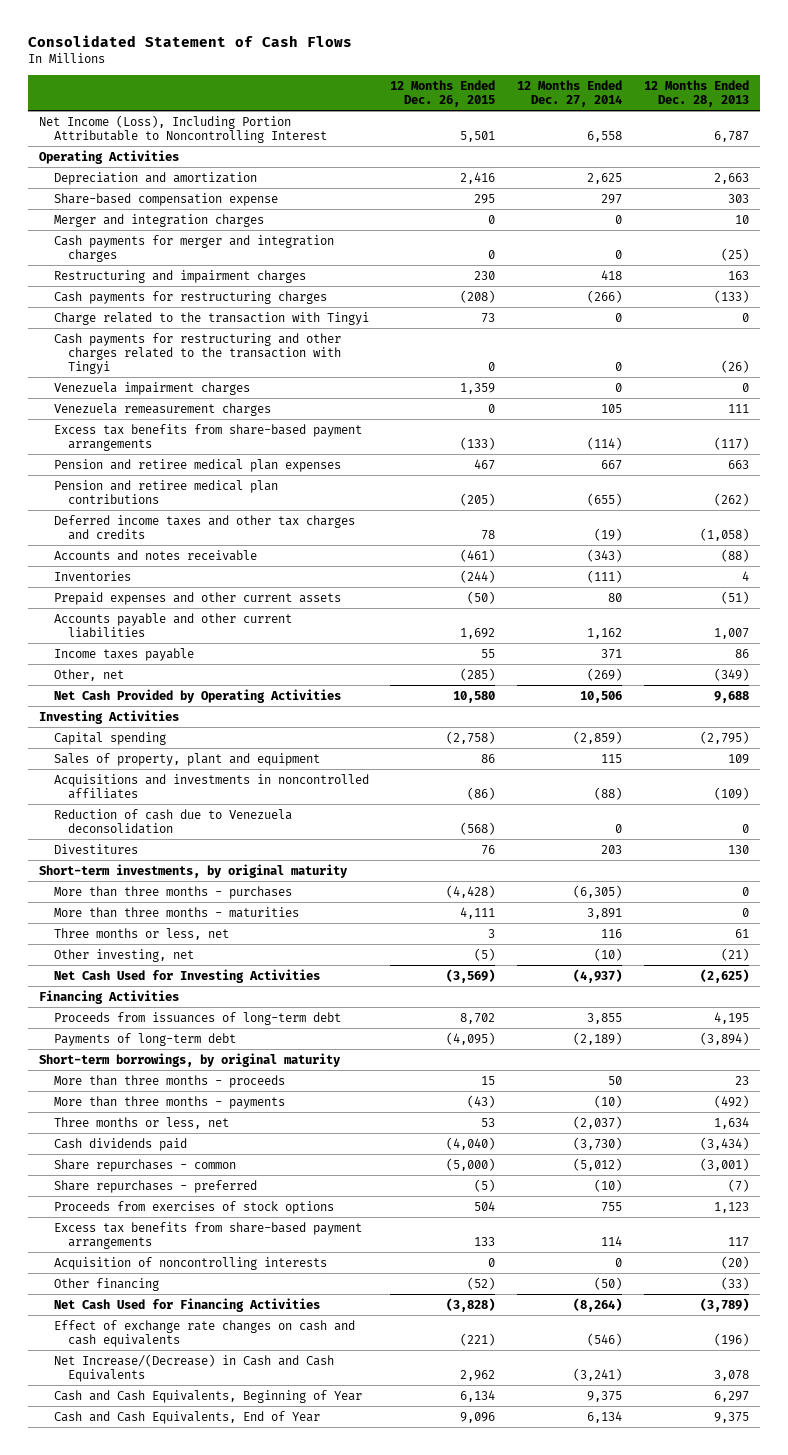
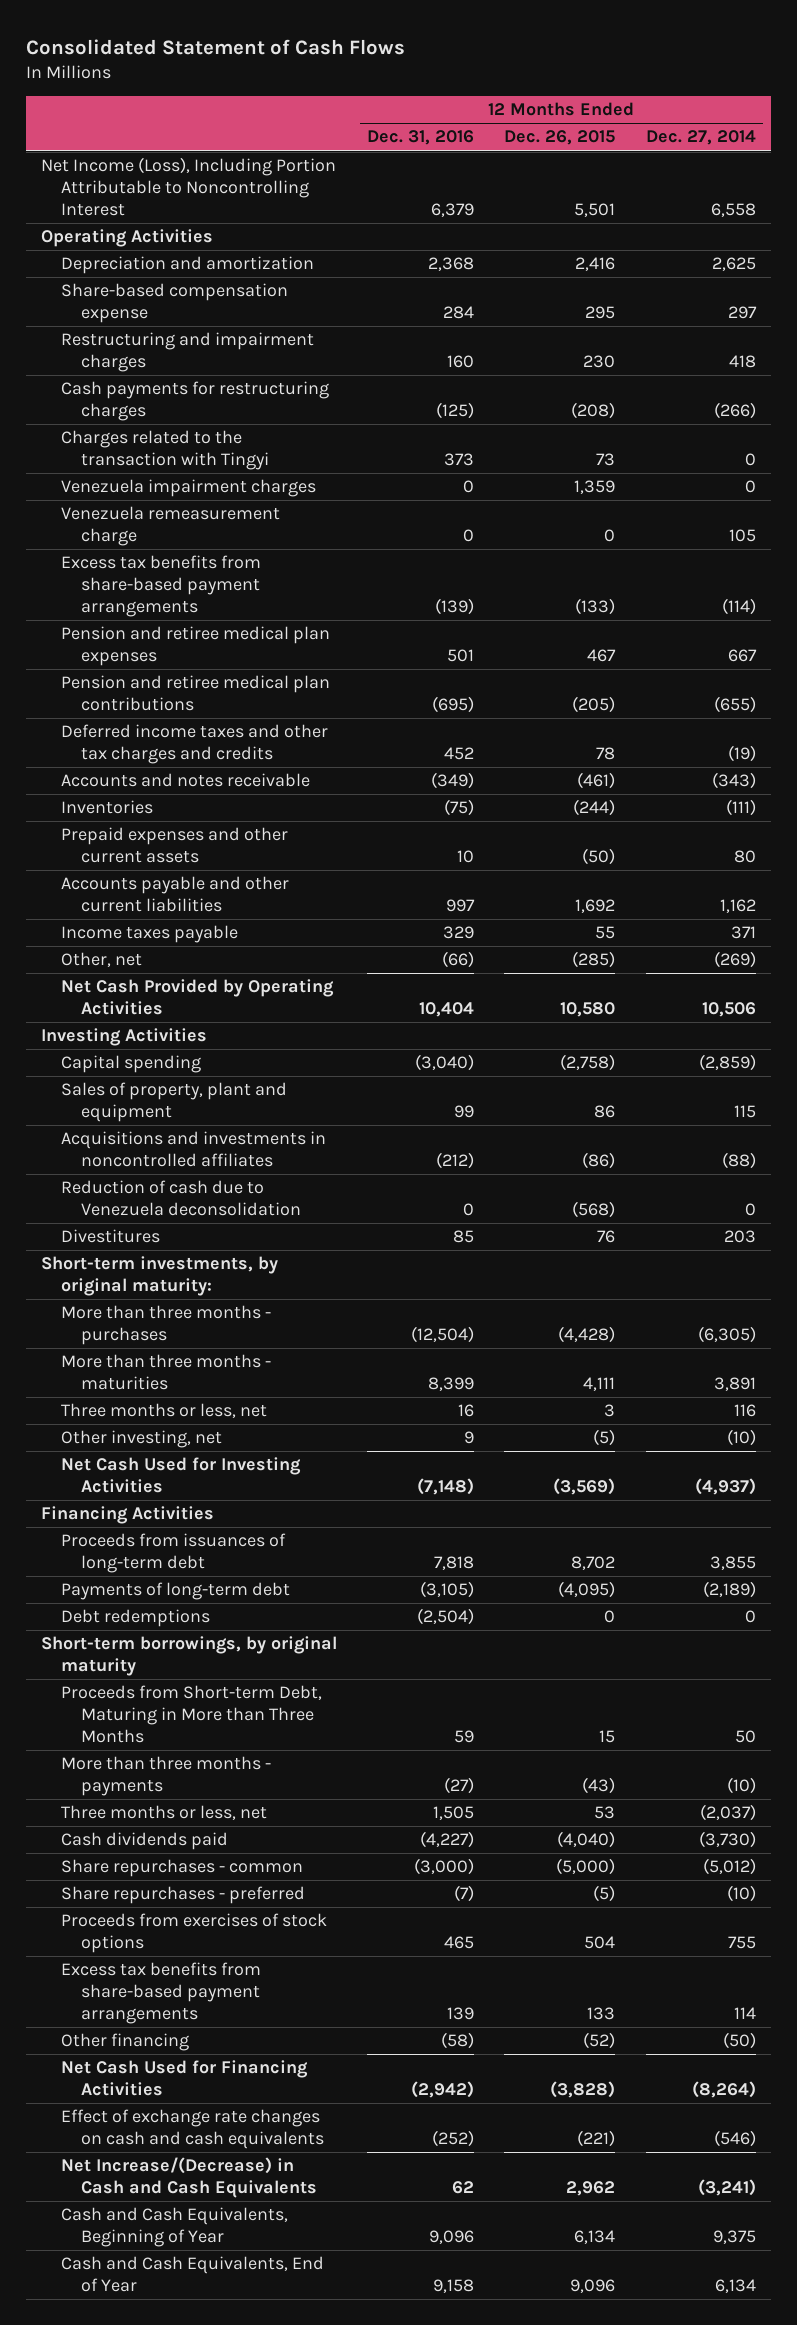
[643,79,749,107] 12 Months Ended Dec. 28, 2013 -> none
none -> [367,130,475,146] Dec. 31, 2016
[53,213,264,227] Merger and integration charges -> none
[53,234,334,262] Cash payments for merger and integration charges -> none
[53,332,342,374] Cash payments for restructuring and other charges related to the transaction with Tingyi -> none
[53,311,369,325] Charge related to the transaction with Tingyi -> [60,430,269,471] Charges related to the transaction with Tingyi
[53,402,271,416] Venezuela remeasurement charges -> [60,506,280,547] Venezuela remeasurement charge
[38,863,348,878] Short-term investments, by original maturity -> [41,1256,279,1297] Short-term investments, by original maturity:
none -> [60,1609,210,1628] Debt redemptions
[53,1074,285,1088] More than three months - proceeds -> [60,1685,322,1744] Proceeds from Short-term Debt, Maturing in More than Three Months
[53,1256,327,1270] Acquisition of noncontrolling interests -> none

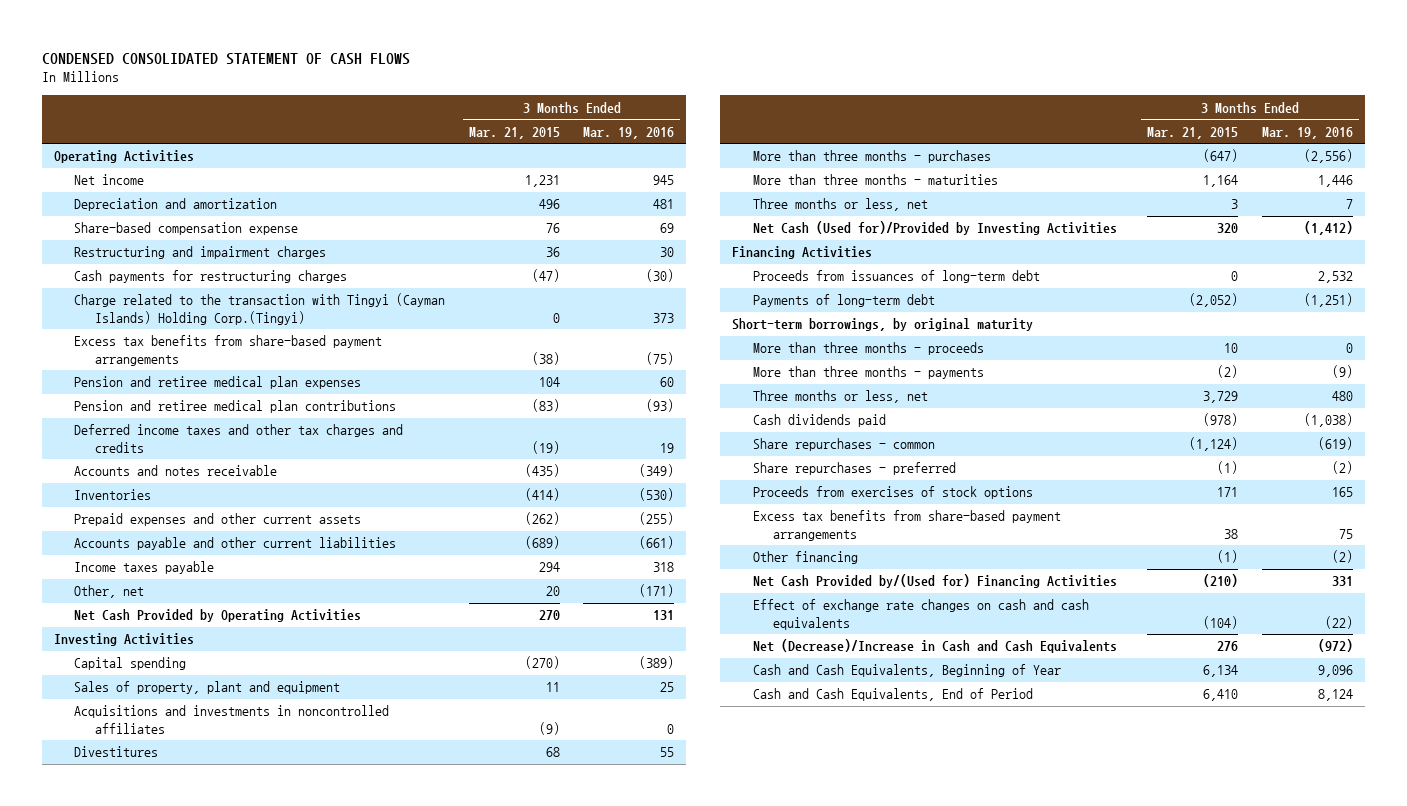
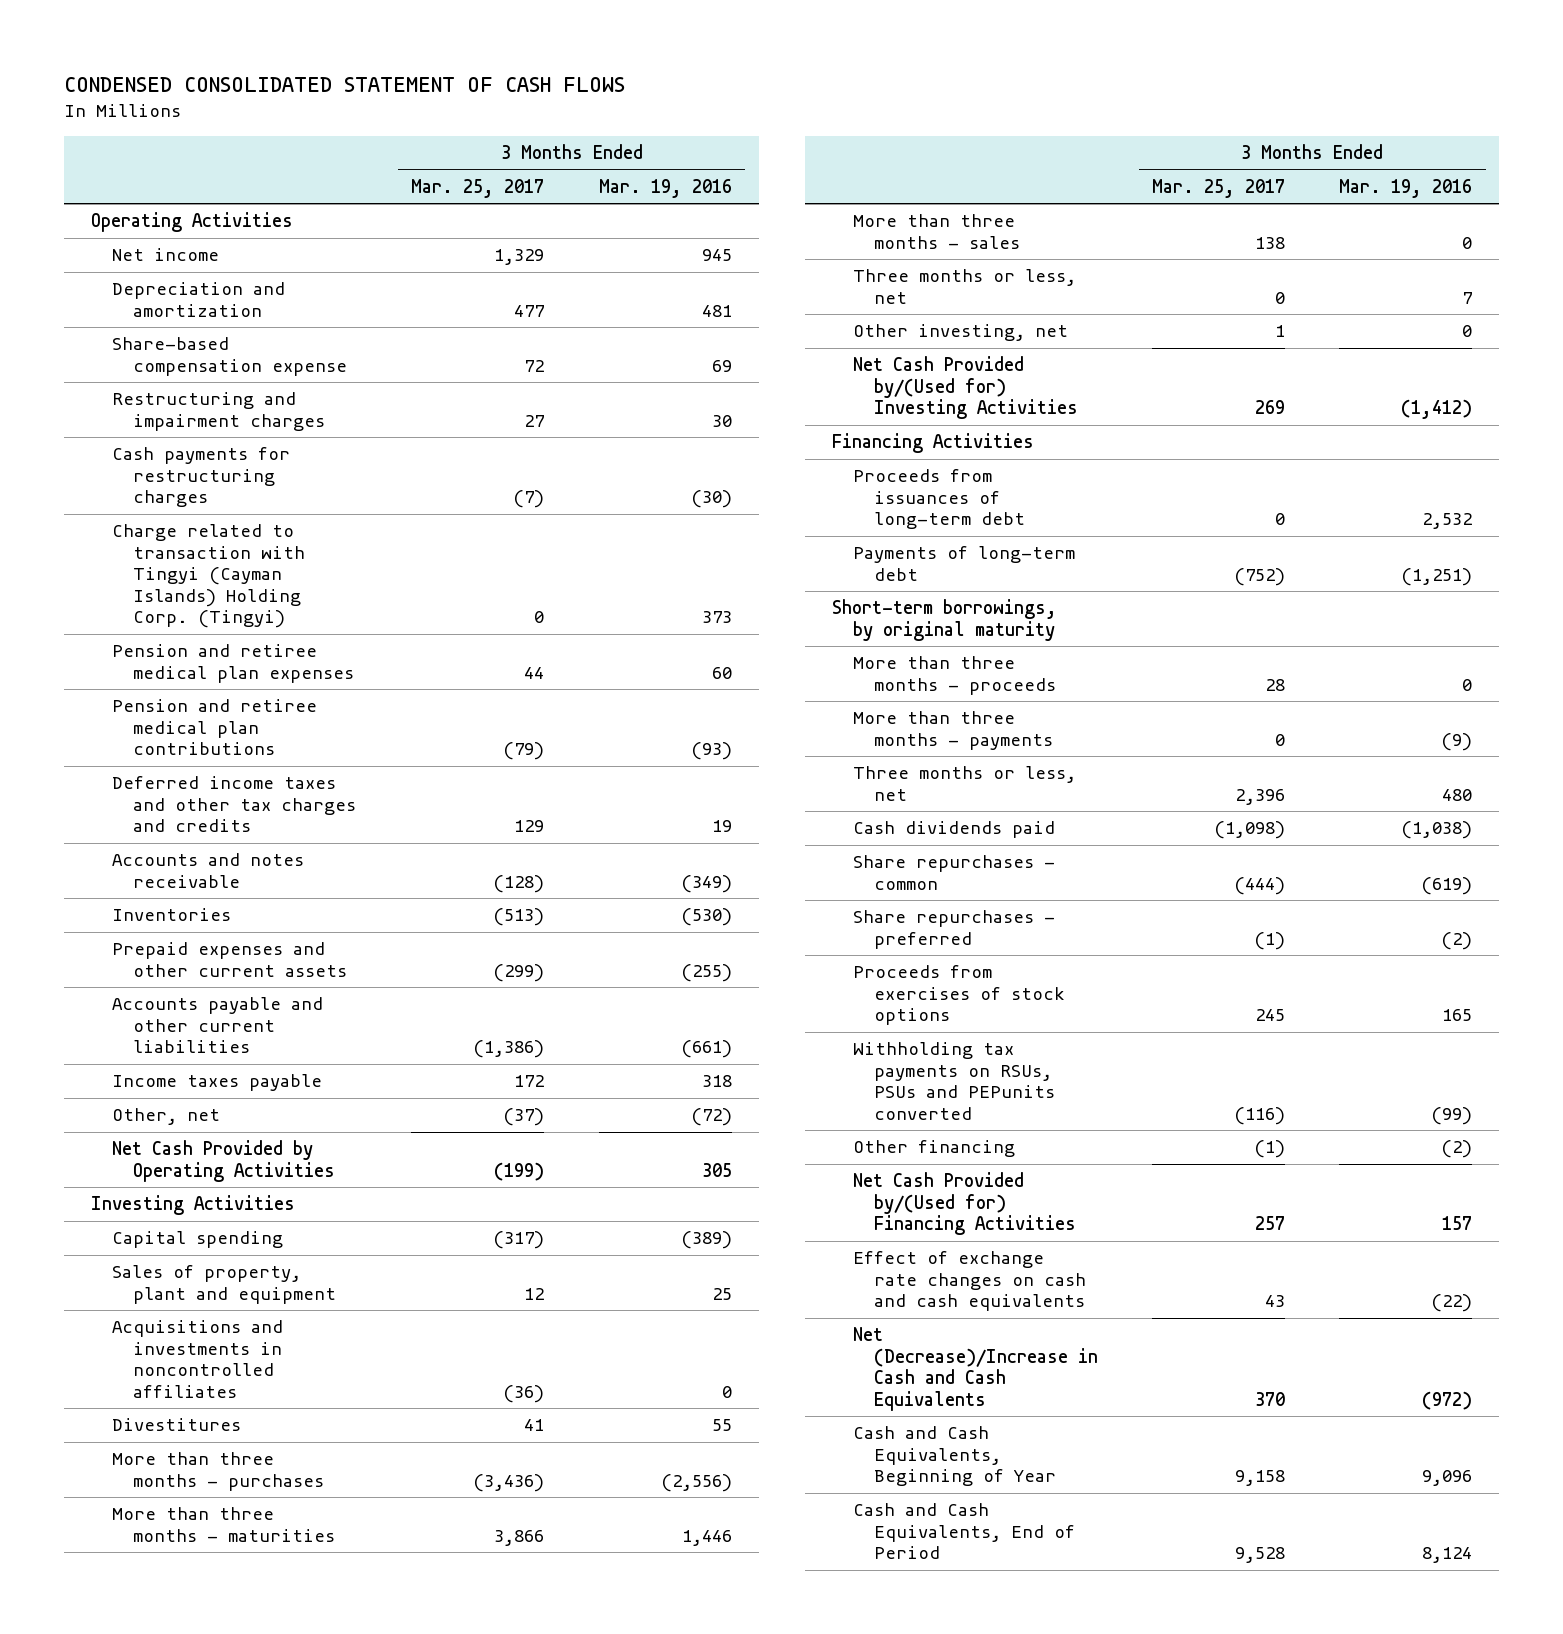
[468,126,560,139] Mar. 21, 2015 -> none
none -> [411,178,545,198] Mar. 25, 2017
[74,335,383,366] Excess tax benefits from share-based payment arrangements -> none
[74,293,446,325] Charge related to the transaction with Tingyi (Cayman Islands) Holding Corp.(Tingyi) -> [112,524,306,629] Charge related to transaction with Tingyi (Cayman Islands) Holding Corp. (Tingyi)
[639,584,675,598] (171) -> [690,1108,732,1127] (72)
[653,610,675,621] 131 -> [701,1162,732,1177] 305
none -> [852,214,1021,249] More than three months - sales
none -> [852,324,1068,342] Other investing, net
[752,221,1117,236] Net Cash (Used for)/Provided by Investing Activities -> [852,356,1079,420] Net Cash Provided by/(Used for) Investing Activities
[752,510,1061,541] Excess tax benefits from share-based payment arrangements -> none
none -> [852,1042,1056,1120] Withholding tax payments on RSUs, PSUs and PEPunits converted
[1332,576,1354,587] 331 -> [1442,1216,1473,1231] 157

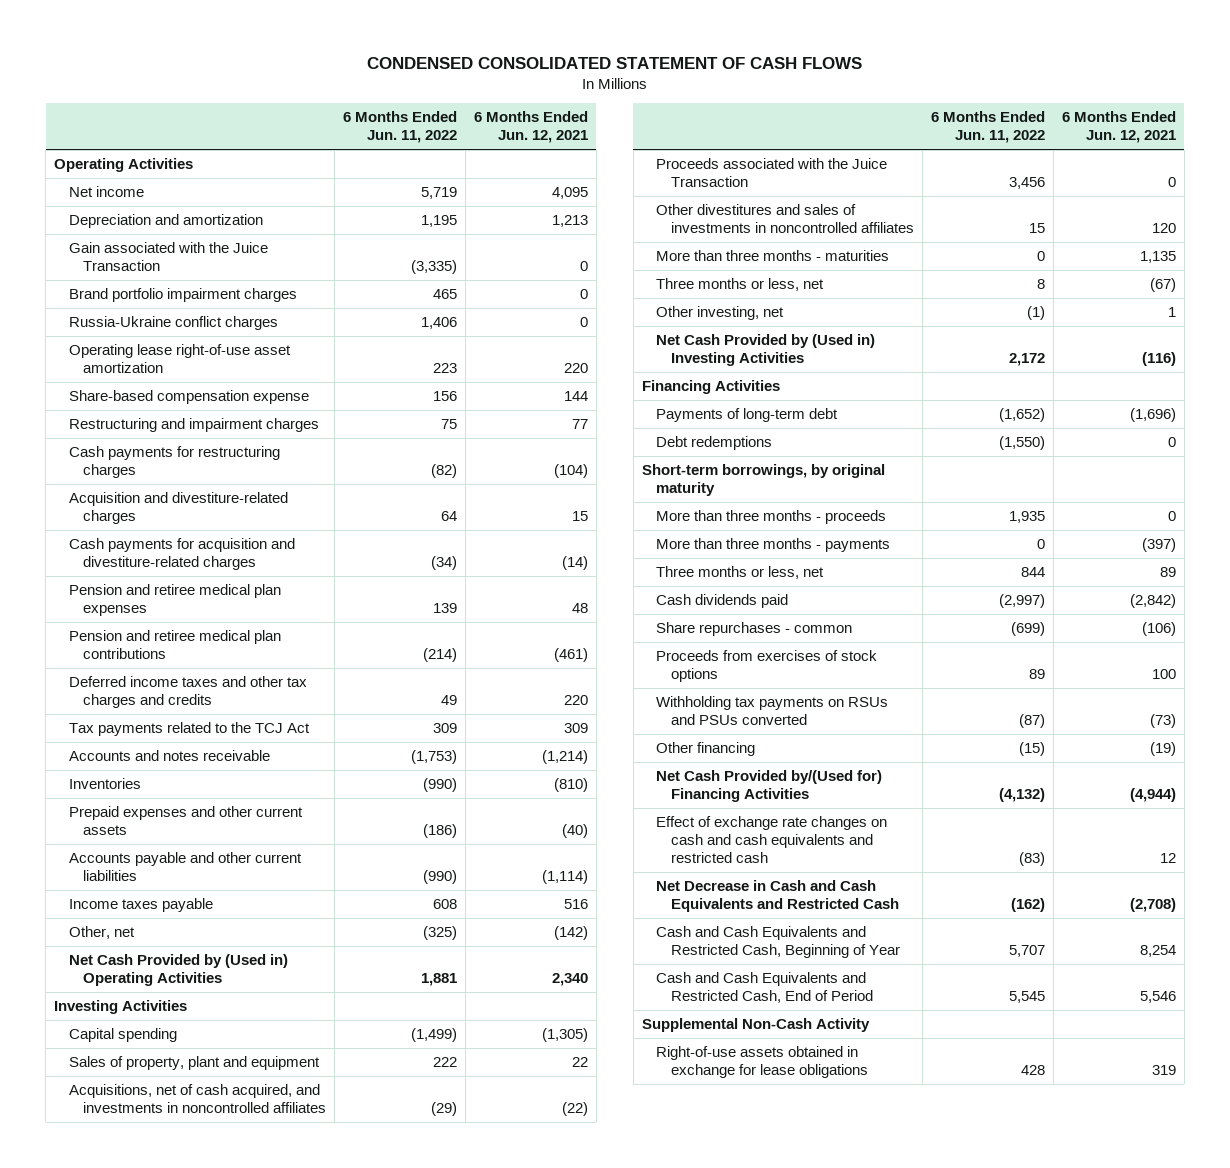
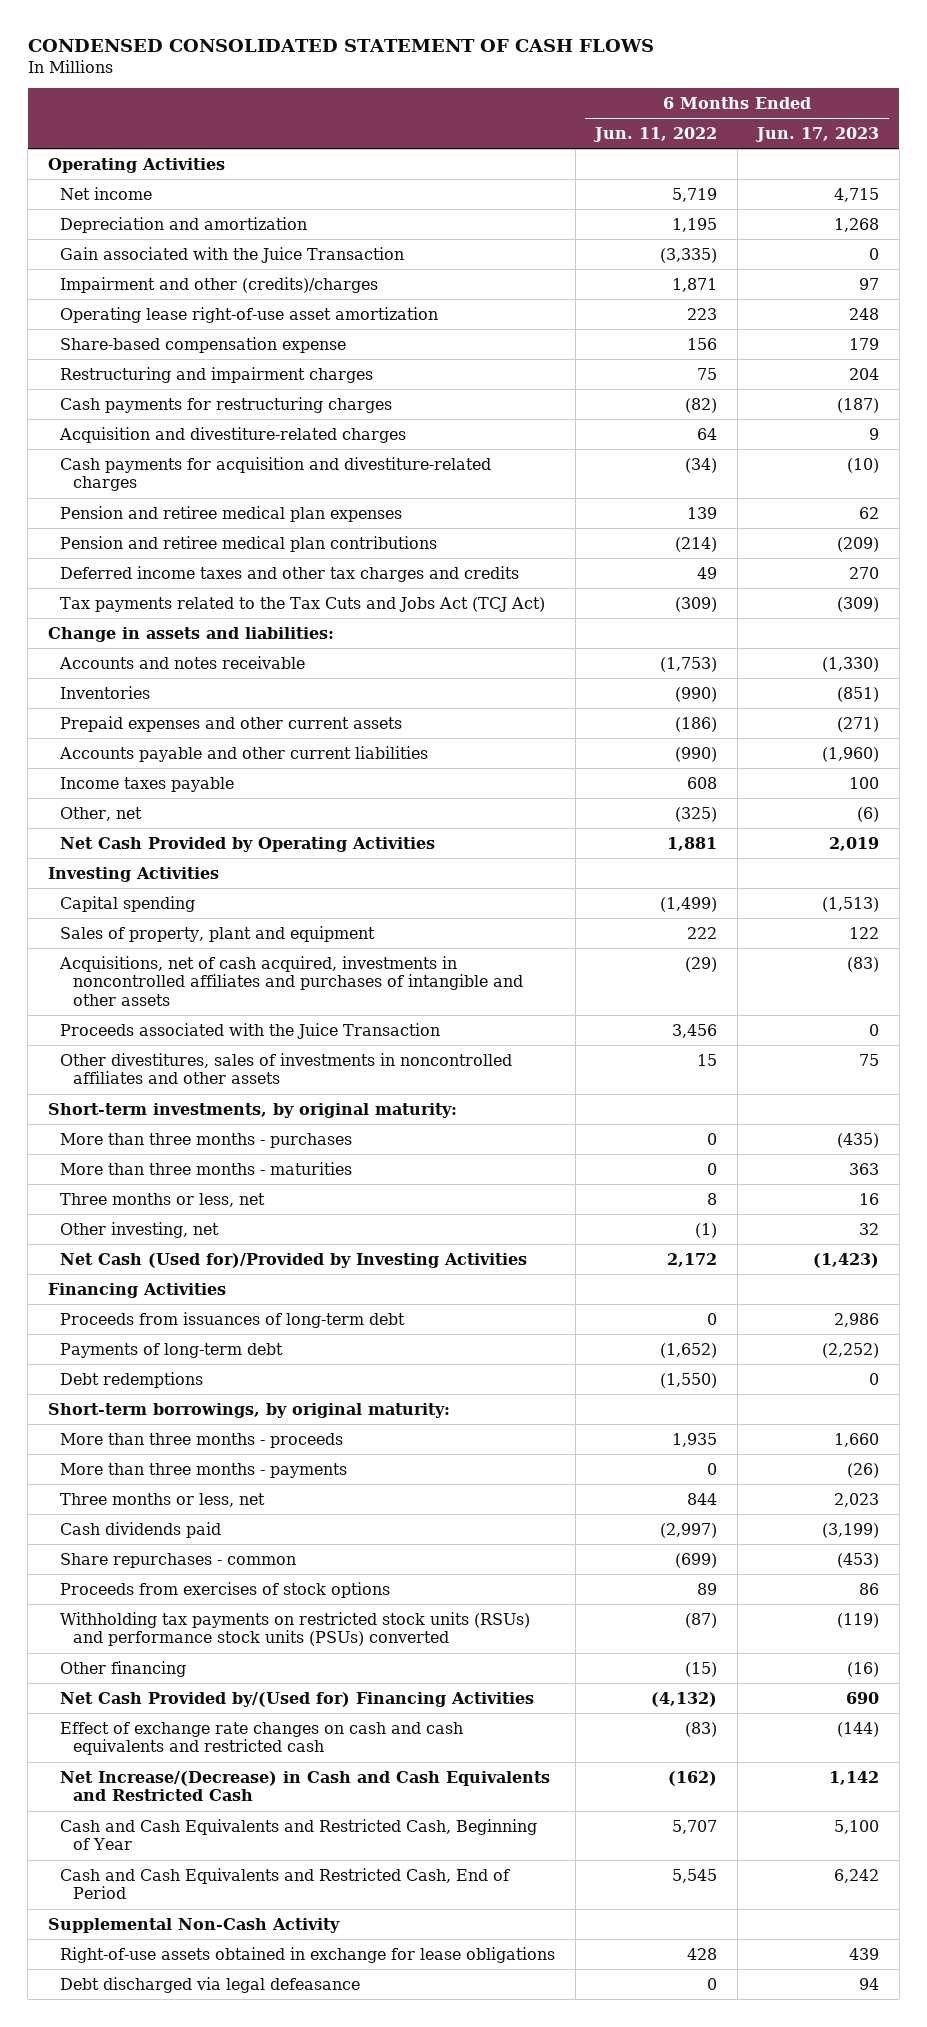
[473,111,588,144] 6 Months Ended Jun. 12, 2021 -> none
none -> [755,126,880,142] Jun. 17, 2023
[68,287,297,302] Brand portfolio impairment charges -> none
[68,315,278,330] Russia-Ukraine conflict charges -> none
none -> [60,276,379,293] Impairment and other (credits)/charges
[68,721,310,736] Tax payments related to the TCJ Act -> [60,596,546,612] Tax payments related to the Tax Cuts and Jobs Act (TCJ Act)
[433,722,458,733] 309 -> [675,596,718,612] (309)
none -> [47,626,334,642] Change in assets and liabilities:
[68,953,288,986] Net Cash Provided by (Used in) Operating Activities -> [60,836,436,852] Net Cash Provided by Operating Activities
[68,1083,327,1113] Acquisitions, net of cash acquired, and investments in noncontrolled affiliates -> [59,955,523,1006] Acquisitions, net of cash acquired, investments in noncontrolled affiliates and purchases of intangible and other assets
[656,203,915,233] Other divestitures and sales of investments in noncontrolled affiliates -> [60,1052,513,1085] Other divestitures, sales of investments in noncontrolled affiliates and other assets
none -> [47,1102,457,1118] Short-term investments, by original maturity:
none -> [60,1132,353,1148] More than three months - purchases
[656,333,876,366] Net Cash Provided by (Used in) Investing Activities -> [60,1252,528,1268] Net Cash (Used for)/Provided by Investing Activities
none -> [60,1311,406,1328] Proceeds from issuances of long-term debt
[641,463,885,496] Short-term borrowings, by original maturity -> [47,1402,450,1418] Short-term borrowings, by original maturity:
[656,695,889,725] Withholding tax payments on RSUs and PSUs converted -> [60,1611,531,1647] Withholding tax payments on restricted stock units (RSUs) and performance stock units (PSUs) converted
[656,879,900,912] Net Decrease in Cash and Cash Equivalents and Restricted Cash -> [60,1770,551,1802] Net Increase/(Decrease) in Cash and Cash Equivalents and Restricted Cash
none -> [60,1976,361,1993] Debt discharged via legal defeasance

